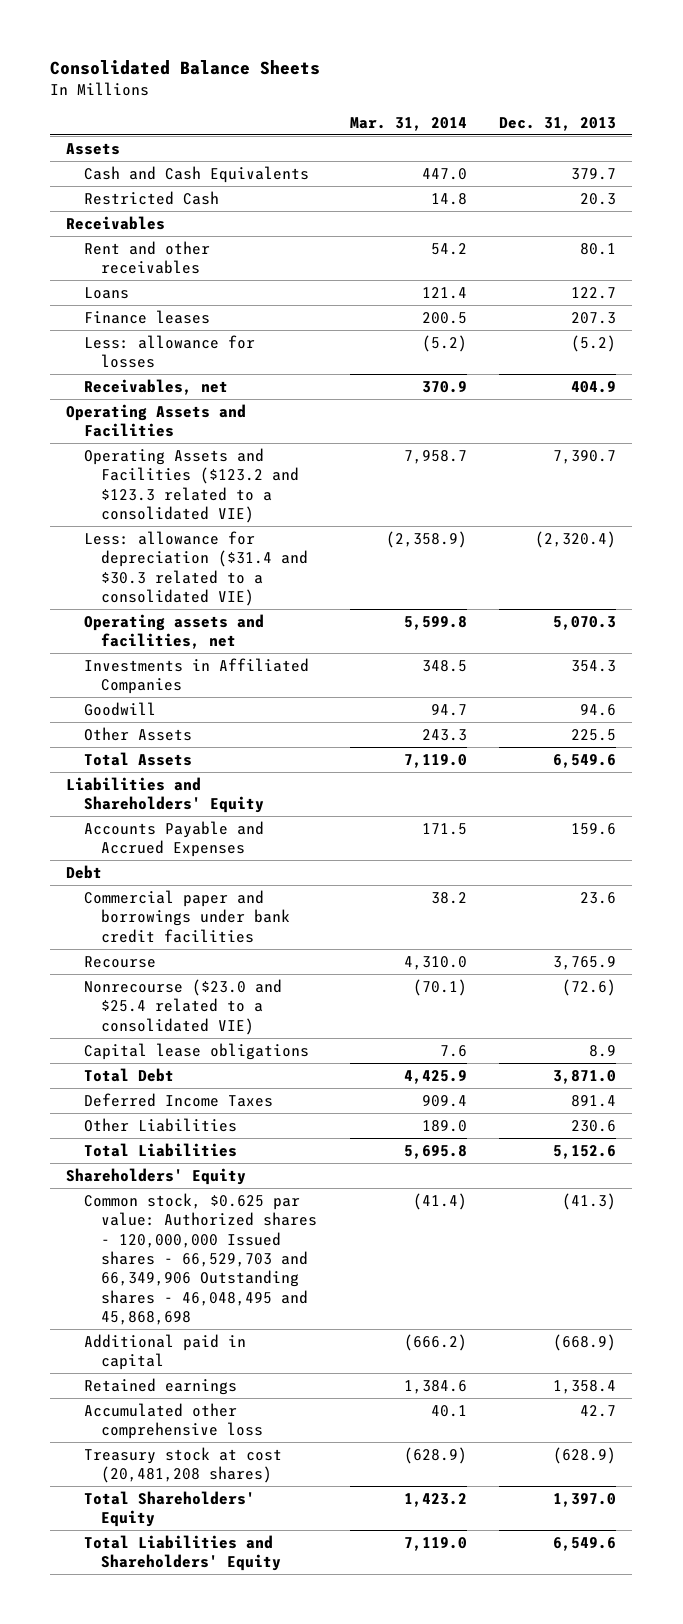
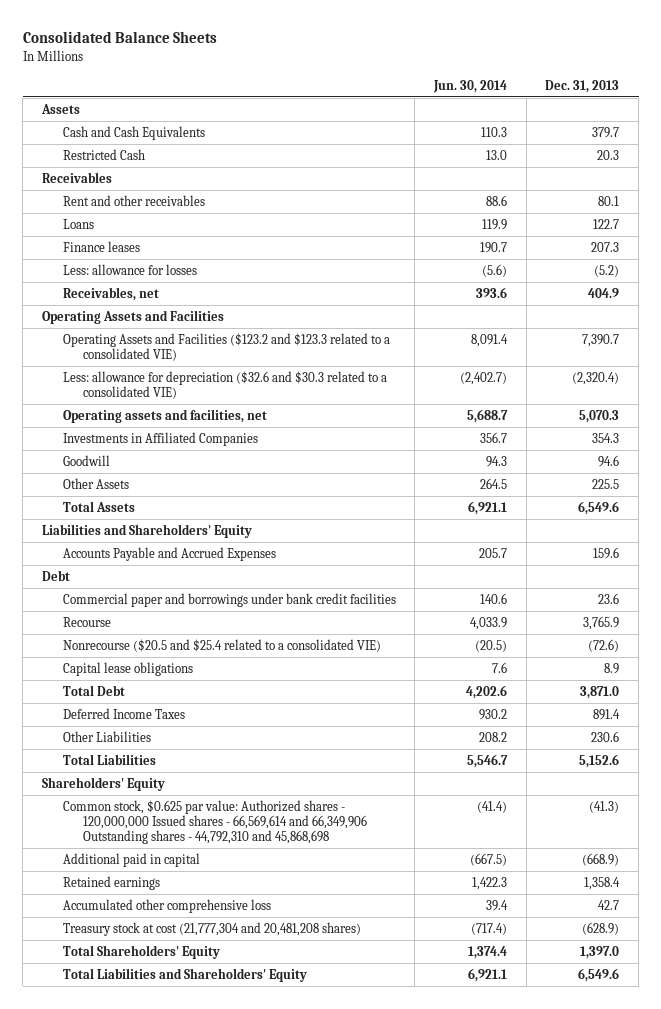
[349,116,467,131] Mar. 31, 2014 -> none
none -> [432,79,507,93] Jun. 30, 2014
[83,530,309,607] Less: allowance for depreciation ($31.4 and $30.3 related to a consolidated VIE) -> [62,370,387,400] Less: allowance for depreciation ($32.6 and $30.3 related to a consolidated VIE)
[83,978,282,1035] Nonrecourse ($23.0 and $25.4 related to a consolidated VIE) -> [62,638,381,652] Nonrecourse ($20.5 and $25.4 related to a consolidated VIE)
[83,1192,318,1326] Common stock, $0.625 par value: Authorized shares - 120,000,000 Issued shares - 66,529,703 and 66,349,906 Outstanding shares - 46,048,495 and 45,868,698 -> [62,799,368,845] Common stock, $0.625 par value: Authorized shares - 120,000,000 Issued shares - 66,569,614 and 66,349,906 Outstanding shares - 44,792,310 and 45,868,698
[83,1446,282,1484] Treasury stock at cost (20,481,208 shares) -> [62,921,361,936] Treasury stock at cost (21,777,304 and 20,481,208 shares)

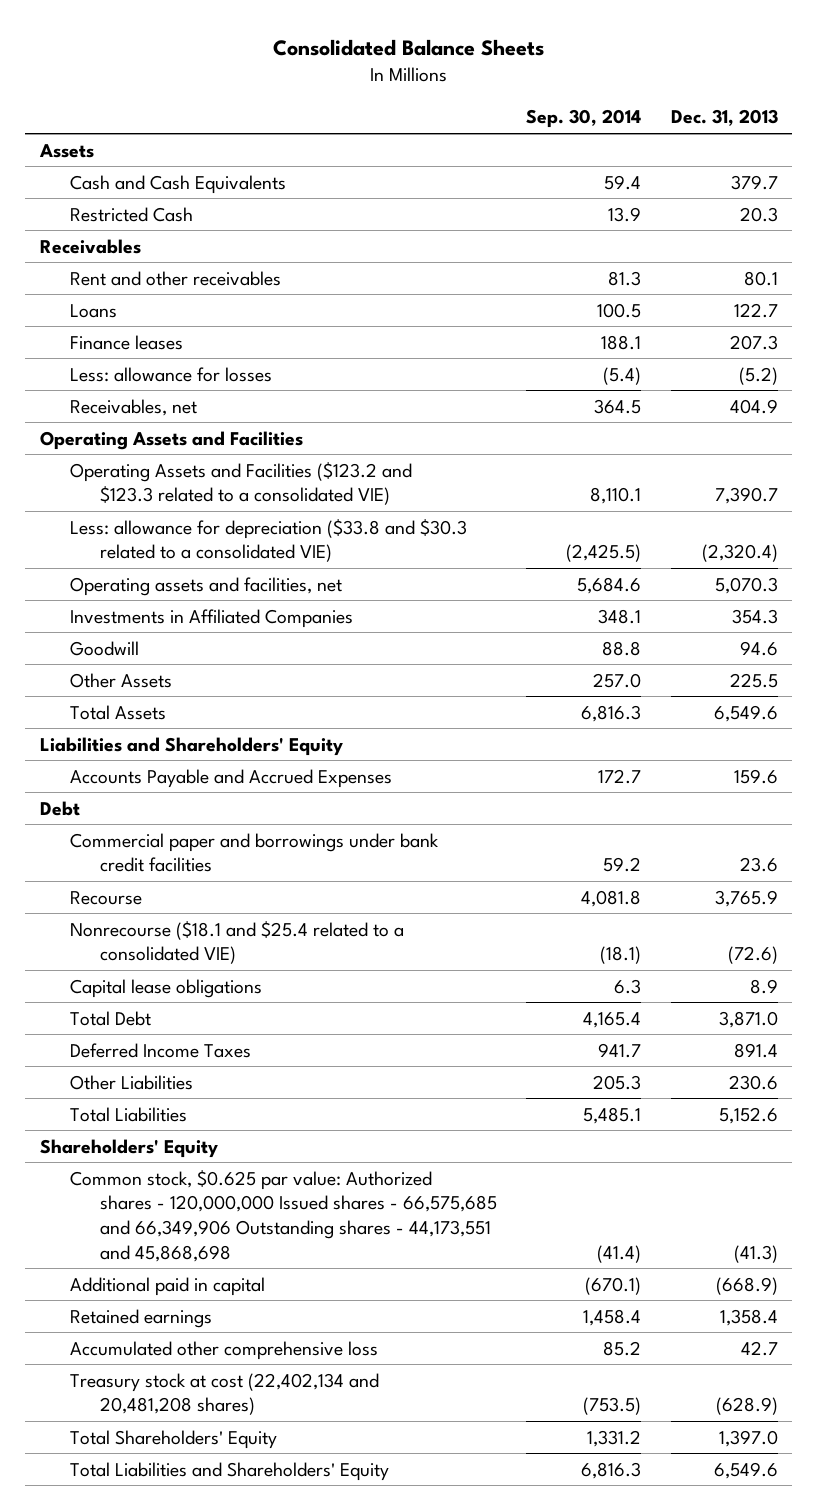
[432,79,507,93] Jun. 30, 2014 -> none
none -> [526,109,642,129] Sep. 30, 2014
[62,370,387,400] Less: allowance for depreciation ($32.6 and $30.3 related to a consolidated VIE) -> [70,518,468,563] Less: allowance for depreciation ($33.8 and $30.3 related to a consolidated VIE)
[62,638,381,652] Nonrecourse ($20.5 and $25.4 related to a consolidated VIE) -> [70,920,405,965] Nonrecourse ($18.1 and $25.4 related to a consolidated VIE)
[62,799,368,845] Common stock, $0.625 par value: Authorized shares - 120,000,000 Issued shares - 66,569,614 and 66,349,906 Outstanding shares - 44,792,310 and 45,868,698 -> [70,1169,498,1262] Common stock, $0.625 par value: Authorized shares - 120,000,000 Issued shares - 66,575,685 and 66,349,906 Outstanding shares - 44,173,551 and 45,868,698
[62,921,361,936] Treasury stock at cost (21,777,304 and 20,481,208 shares) -> [70,1372,380,1416] Treasury stock at cost (22,402,134 and 20,481,208 shares)

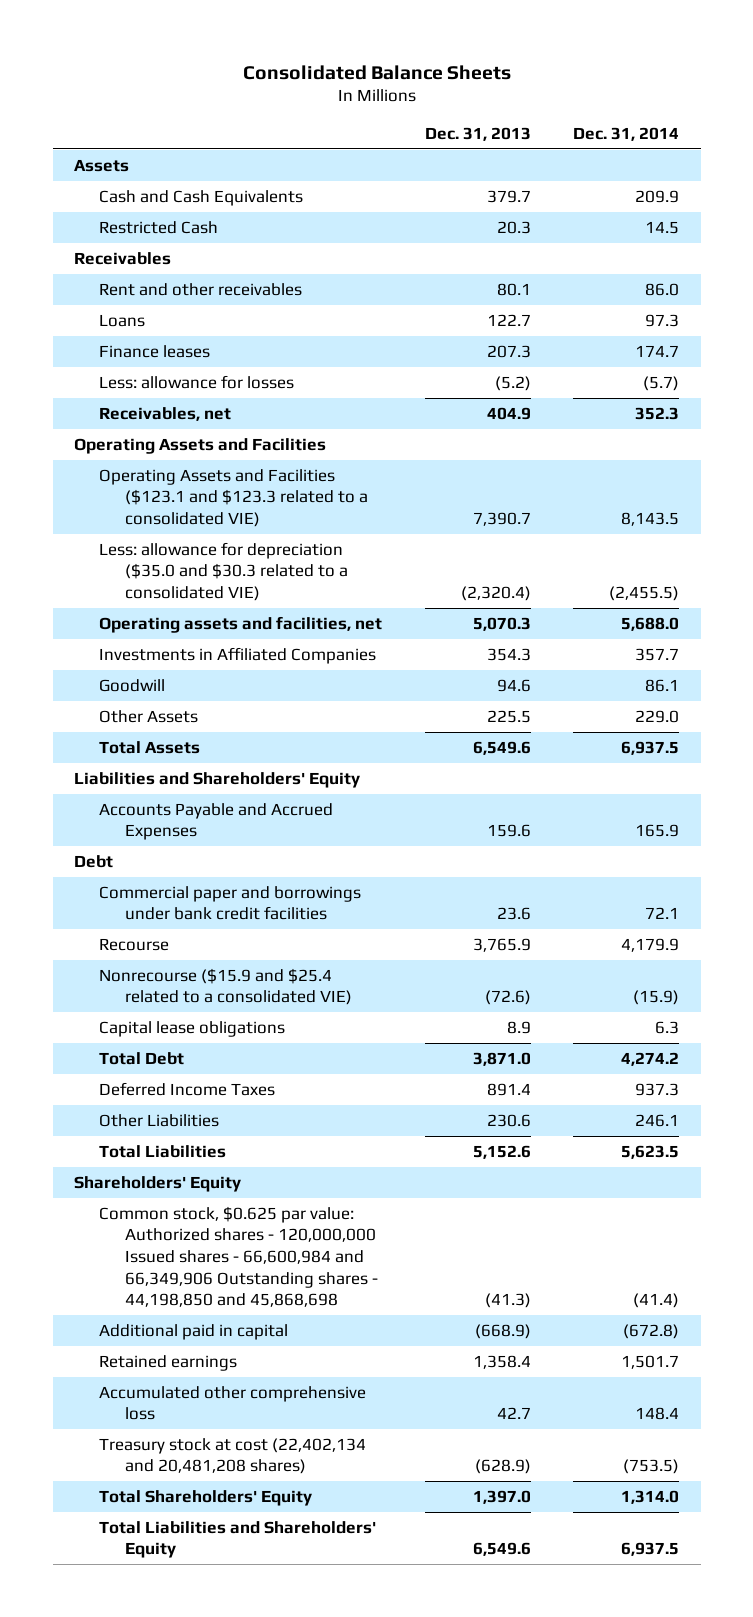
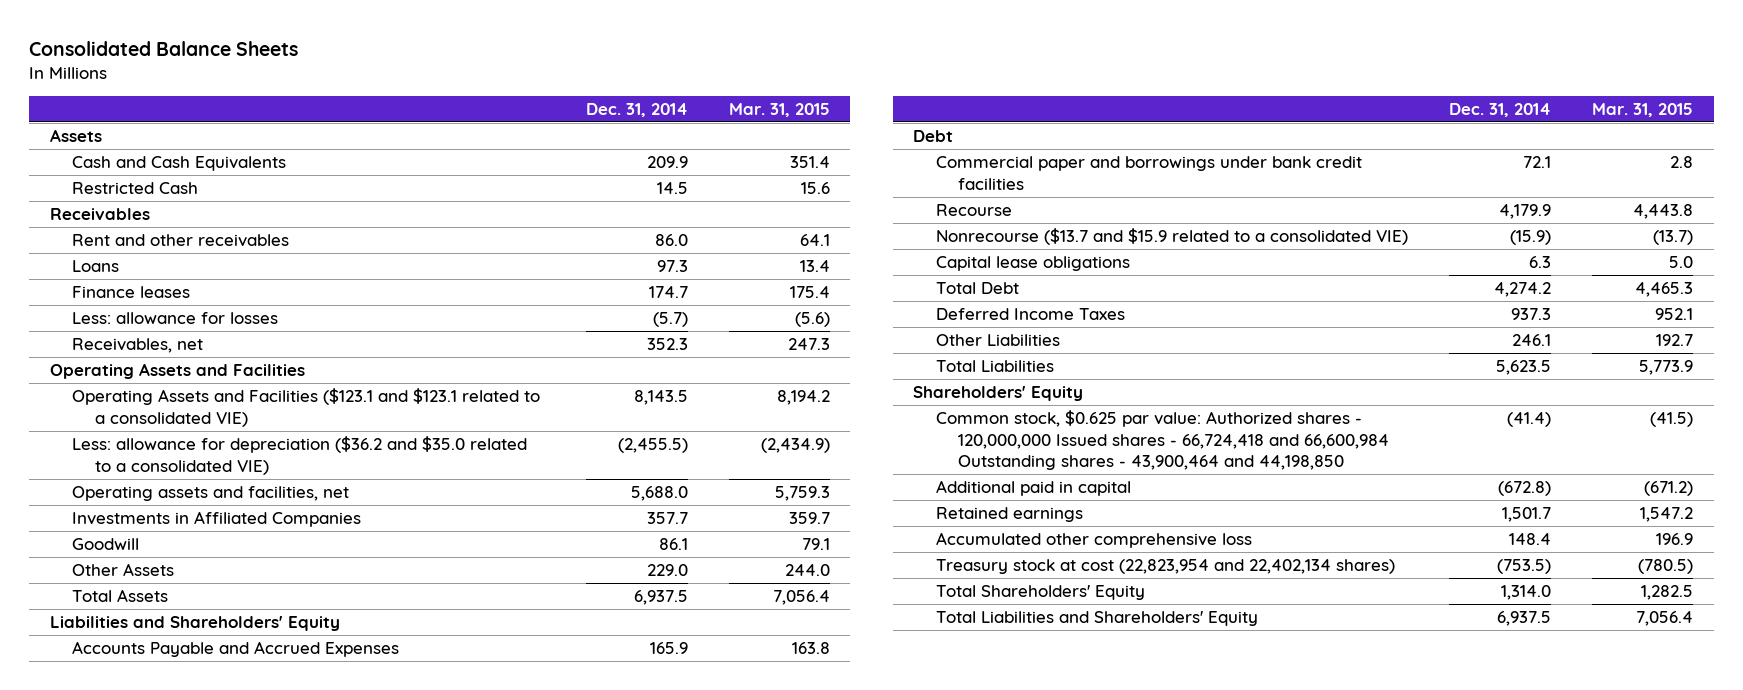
[424,127,531,142] Dec. 31, 2013 -> none
none -> [728,102,830,117] Mar. 31, 2015
[99,468,369,528] Operating Assets and Facilities ($123.1 and $123.3 related to a consolidated VIE) -> [72,388,541,427] Operating Assets and Facilities ($123.1 and $123.1 related to a consolidated VIE)
[99,541,349,602] Less: allowance for depreciation ($35.0 and $30.3 related to a consolidated VIE) -> [72,436,528,475] Less: allowance for depreciation ($36.2 and $35.0 related to a consolidated VIE)
[99,967,353,1006] Nonrecourse ($15.9 and $25.4 related to a consolidated VIE) -> [935,228,1408,246] Nonrecourse ($13.7 and $15.9 related to a consolidated VIE)
[99,1205,379,1308] Common stock, $0.625 par value: Authorized shares - 120,000,000 Issued shares - 66,600,984 and 66,349,906 Outstanding shares - 44,198,850 and 45,868,698 -> [935,410,1390,471] Common stock, $0.625 par value: Authorized shares - 120,000,000 Issued shares - 66,724,418 and 66,600,984 Outstanding shares - 43,900,464 and 44,198,850
[99,1437,367,1475] Treasury stock at cost (22,402,134 and 20,481,208 shares) -> [935,559,1395,575] Treasury stock at cost (22,823,954 and 22,402,134 shares)

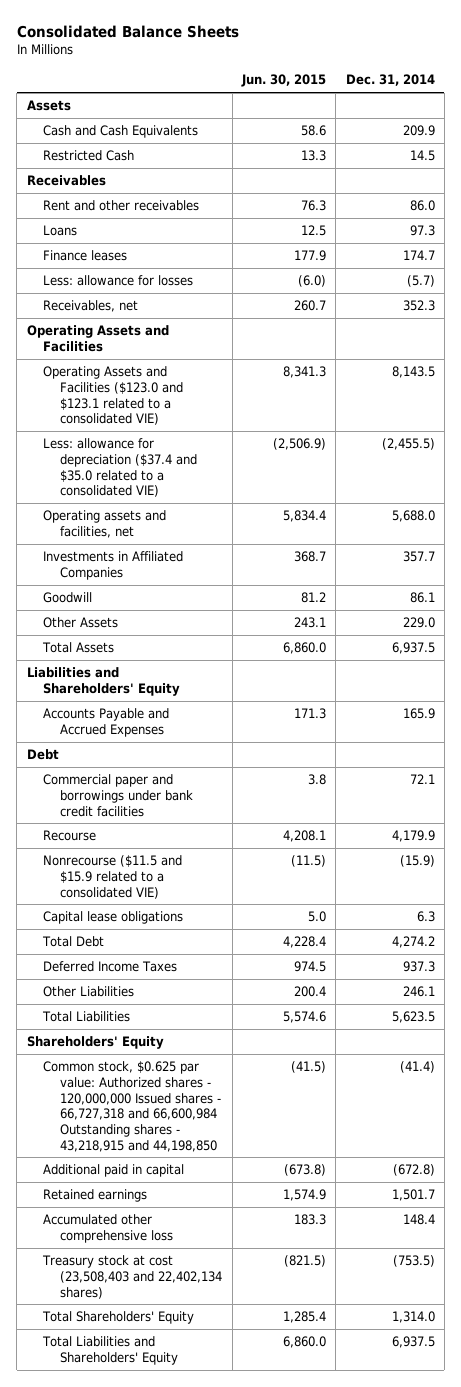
[728,102,830,117] Mar. 31, 2015 -> none
none -> [240,74,326,88] Jun. 30, 2015
[72,388,541,427] Operating Assets and Facilities ($123.1 and $123.1 related to a consolidated VIE) -> [43,366,184,426] Operating Assets and Facilities ($123.0 and $123.1 related to a consolidated VIE)
[72,436,528,475] Less: allowance for depreciation ($36.2 and $35.0 related to a consolidated VIE) -> [43,438,198,498] Less: allowance for depreciation ($37.4 and $35.0 related to a consolidated VIE)
[935,228,1408,246] Nonrecourse ($13.7 and $15.9 related to a consolidated VIE) -> [43,855,183,899] Nonrecourse ($11.5 and $15.9 related to a consolidated VIE)
[935,410,1390,471] Common stock, $0.625 par value: Authorized shares - 120,000,000 Issued shares - 66,724,418 and 66,600,984 Outstanding shares - 43,900,464 and 44,198,850 -> [43,1061,222,1152] Common stock, $0.625 par value: Authorized shares - 120,000,000 Issued shares - 66,727,318 and 66,600,984 Outstanding shares - 43,218,915 and 44,198,850
[935,559,1395,575] Treasury stock at cost (22,823,954 and 22,402,134 shares) -> [42,1255,223,1299] Treasury stock at cost (23,508,403 and 22,402,134 shares)

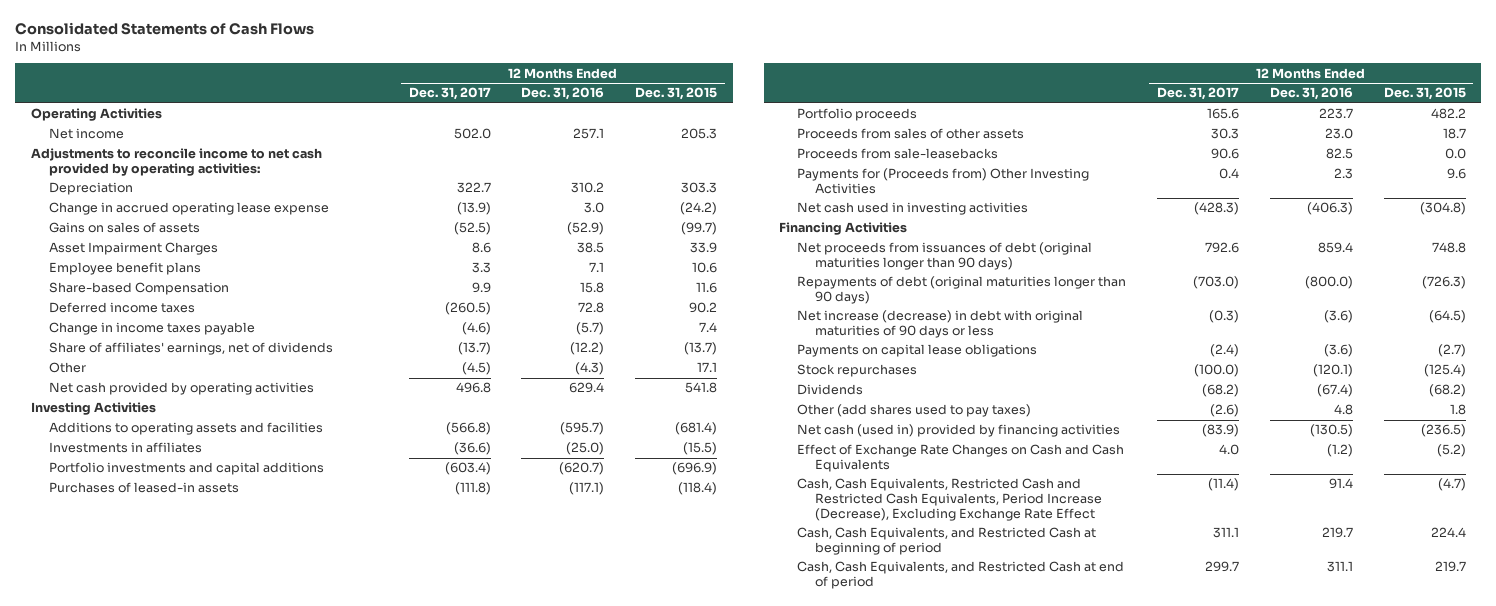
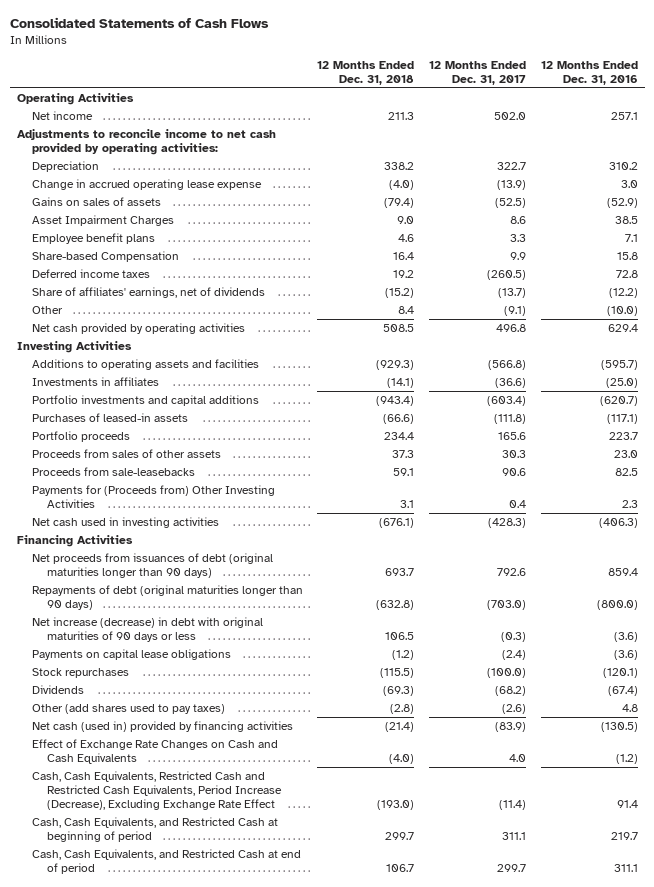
[635,87,718,101] Dec. 31, 2015 -> none
none -> [317,60,415,85] 12 Months Ended Dec. 31, 2018
[48,322,255,336] Change in income taxes payable -> none
[461,362,491,376] (4.5) -> [503,305,526,316] (9.1)
[575,362,605,376] (4.3) -> [606,305,638,316] (10.0)

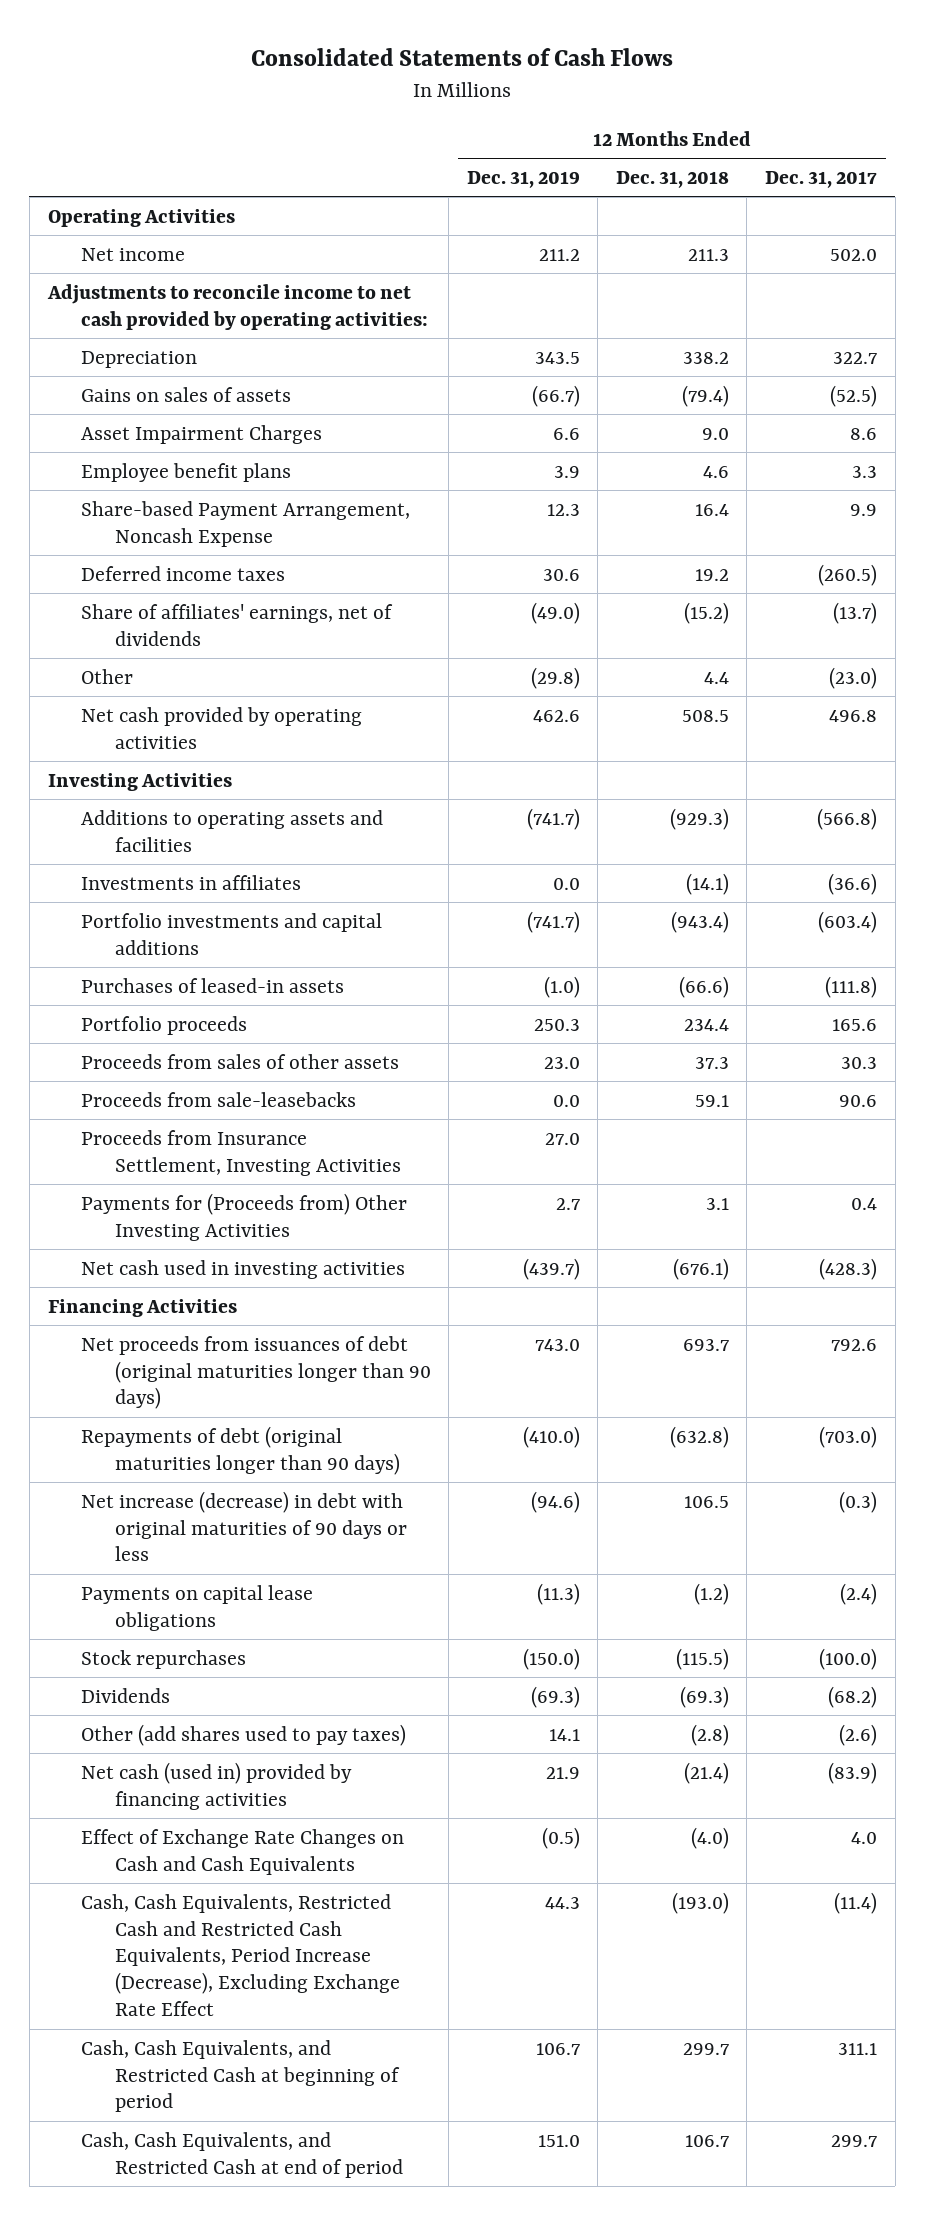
[540,60,638,85] 12 Months Ended Dec. 31, 2016 -> none
none -> [466,170,580,188] Dec. 31, 2019
[31,178,262,190] Change in accrued operating lease expense -> none
[31,250,179,262] Share-based Compensation -> [81,500,411,547] Share-based Payment Arrangement, Noncash Expense
[398,305,415,314] 8.4 -> [703,671,729,684] 4.4
[503,305,526,316] (9.1) -> [829,666,878,689] (23.0)
none -> [81,1129,401,1176] Proceeds from Insurance Settlement, Investing Activities

